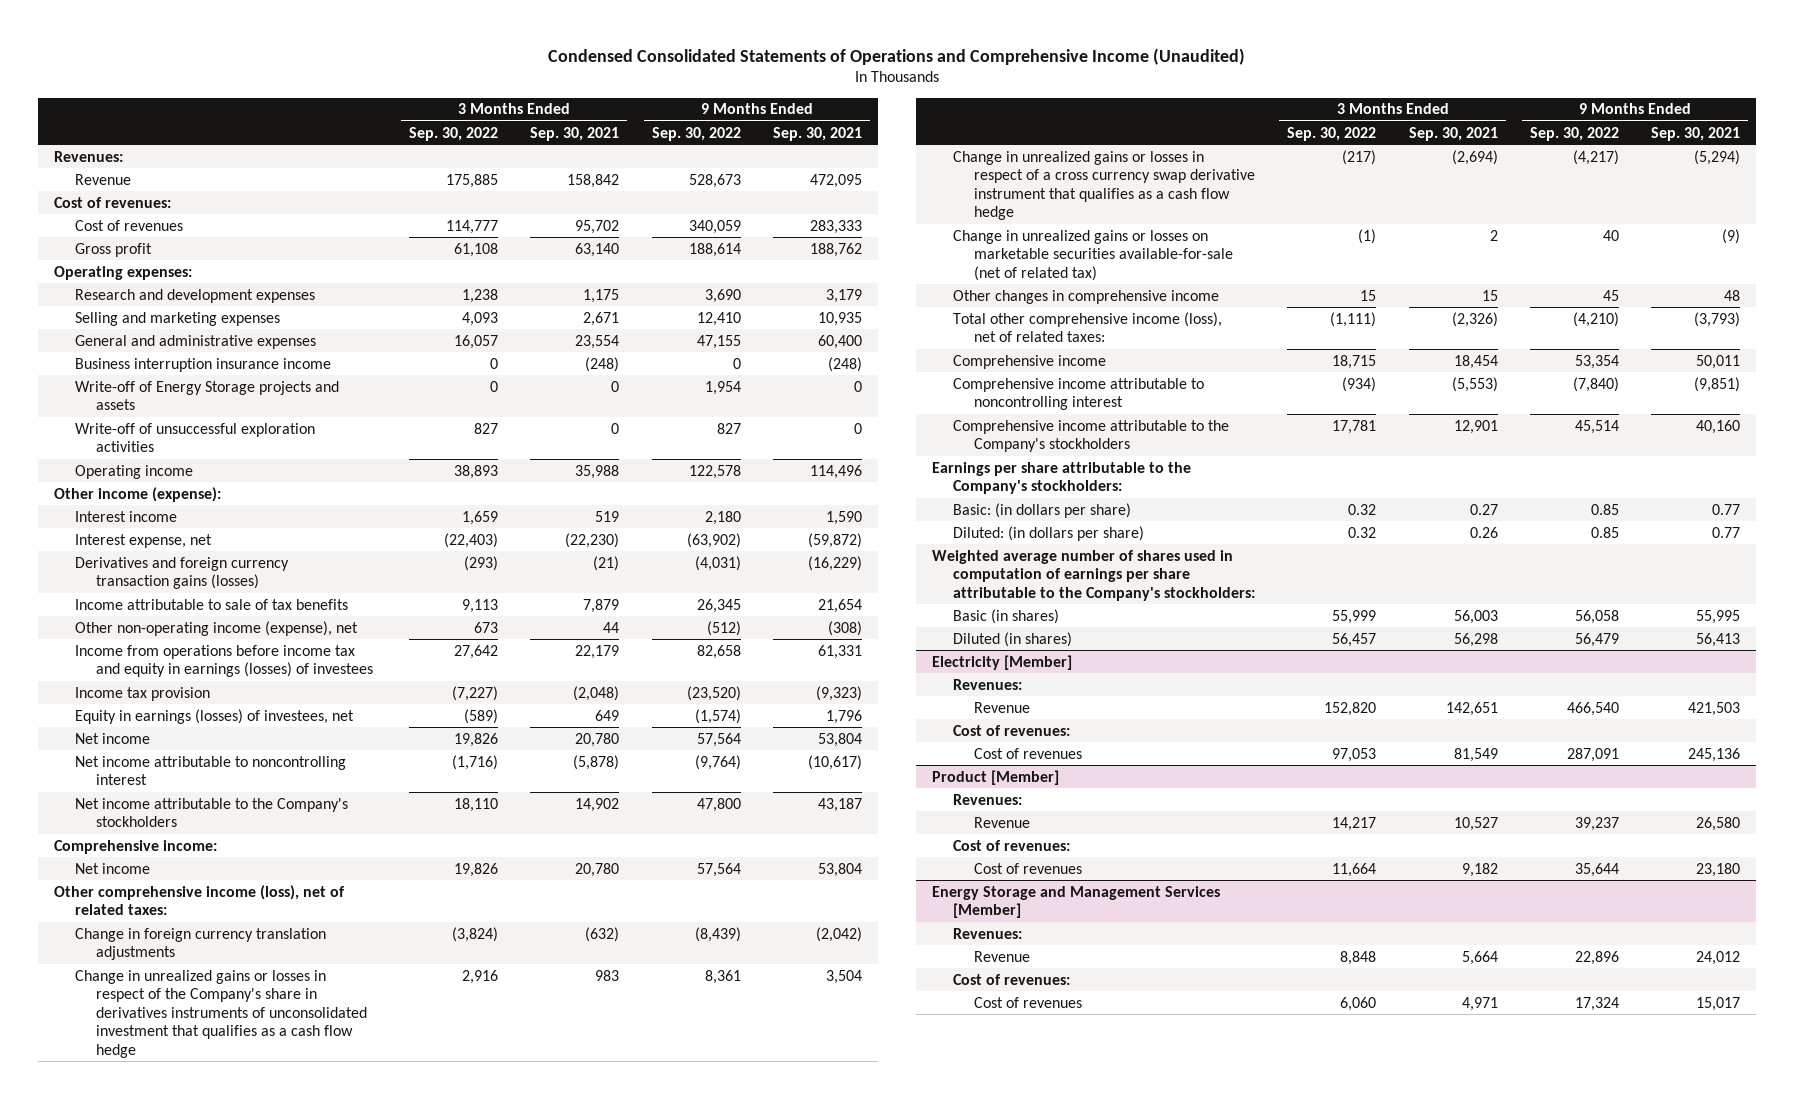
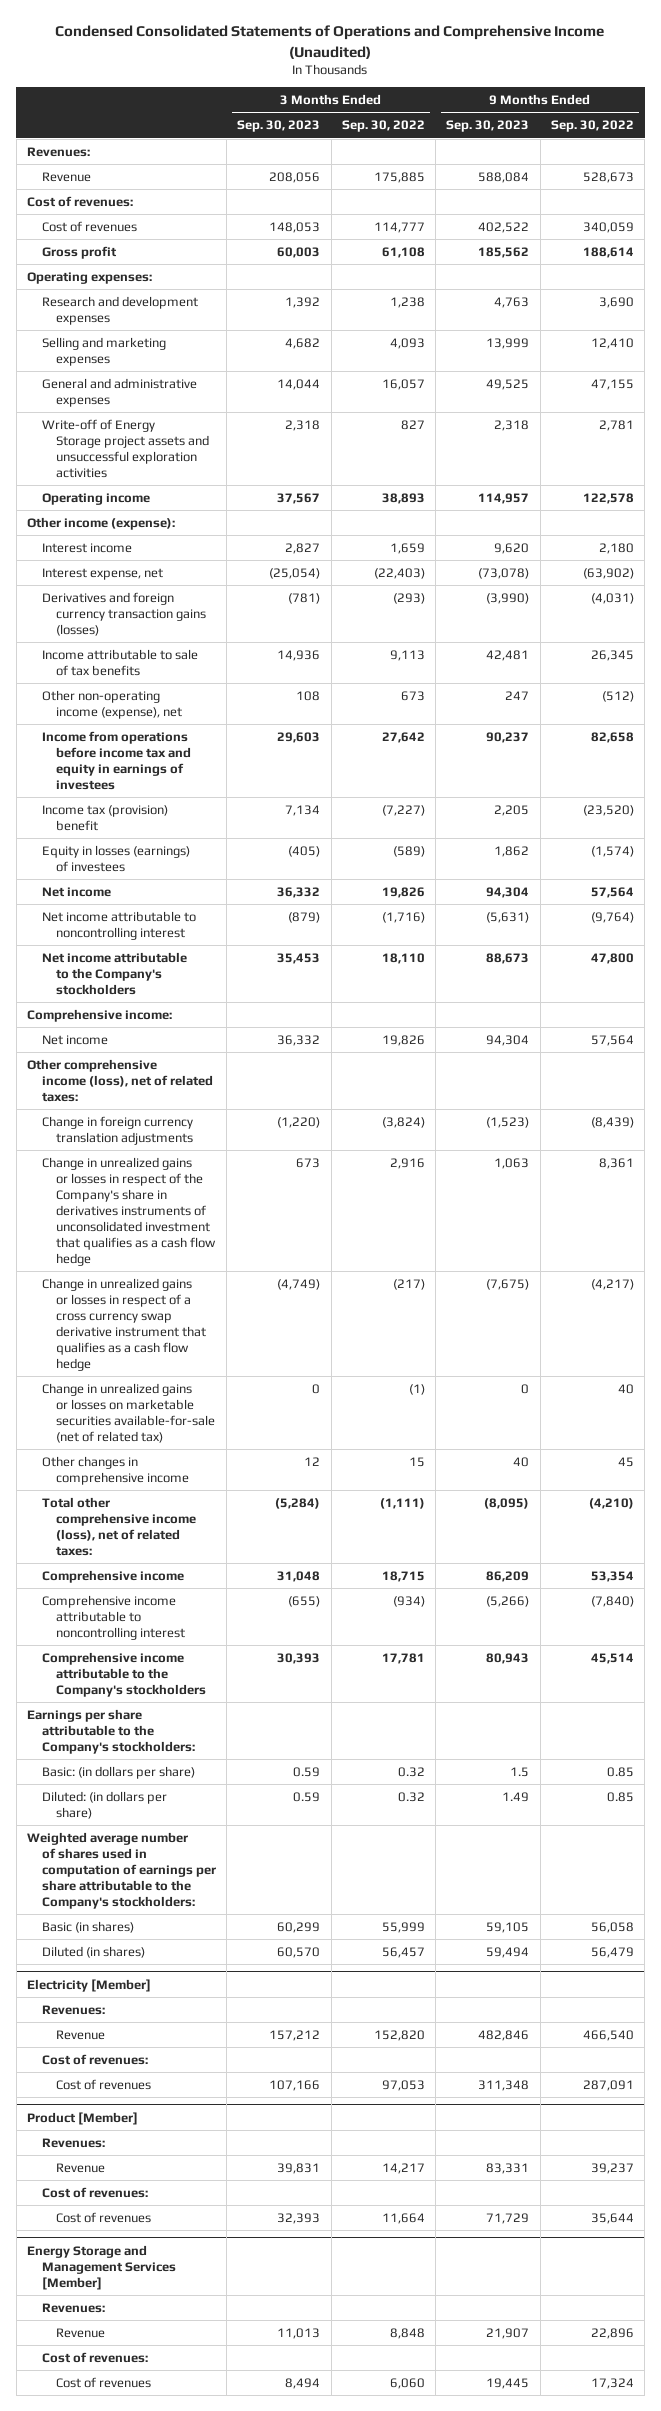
[530,126,620,141] Sep. 30, 2021 -> none
[772,126,862,141] Sep. 30, 2021 -> none
none -> [237,120,321,133] Sep. 30, 2023
none -> [446,120,530,133] Sep. 30, 2023
[74,357,331,372] Business interruption insurance income -> none
[74,422,315,453] Write-off of unsuccessful exploration activities -> none
[74,380,339,411] Write-off of Energy Storage projects and assets -> [41,418,210,478] Write-off of Energy Storage project assets and unsuccessful exploration activities
[490,380,499,392] 0 -> [400,419,425,430] 827
[704,380,741,395] 1,954 -> [598,419,634,431] 2,781
[74,644,373,678] Income from operations before income tax and equity in earnings (losses) of investees -> [41,730,192,790] Income from operations before income tax and equity in earnings of investees
[74,686,210,701] Income tax provision -> [41,804,168,831] Income tax (provision) benefit
[74,708,354,724] Equity in earnings (losses) of investees, net -> [41,844,190,872] Equity in losses (earnings) of investees

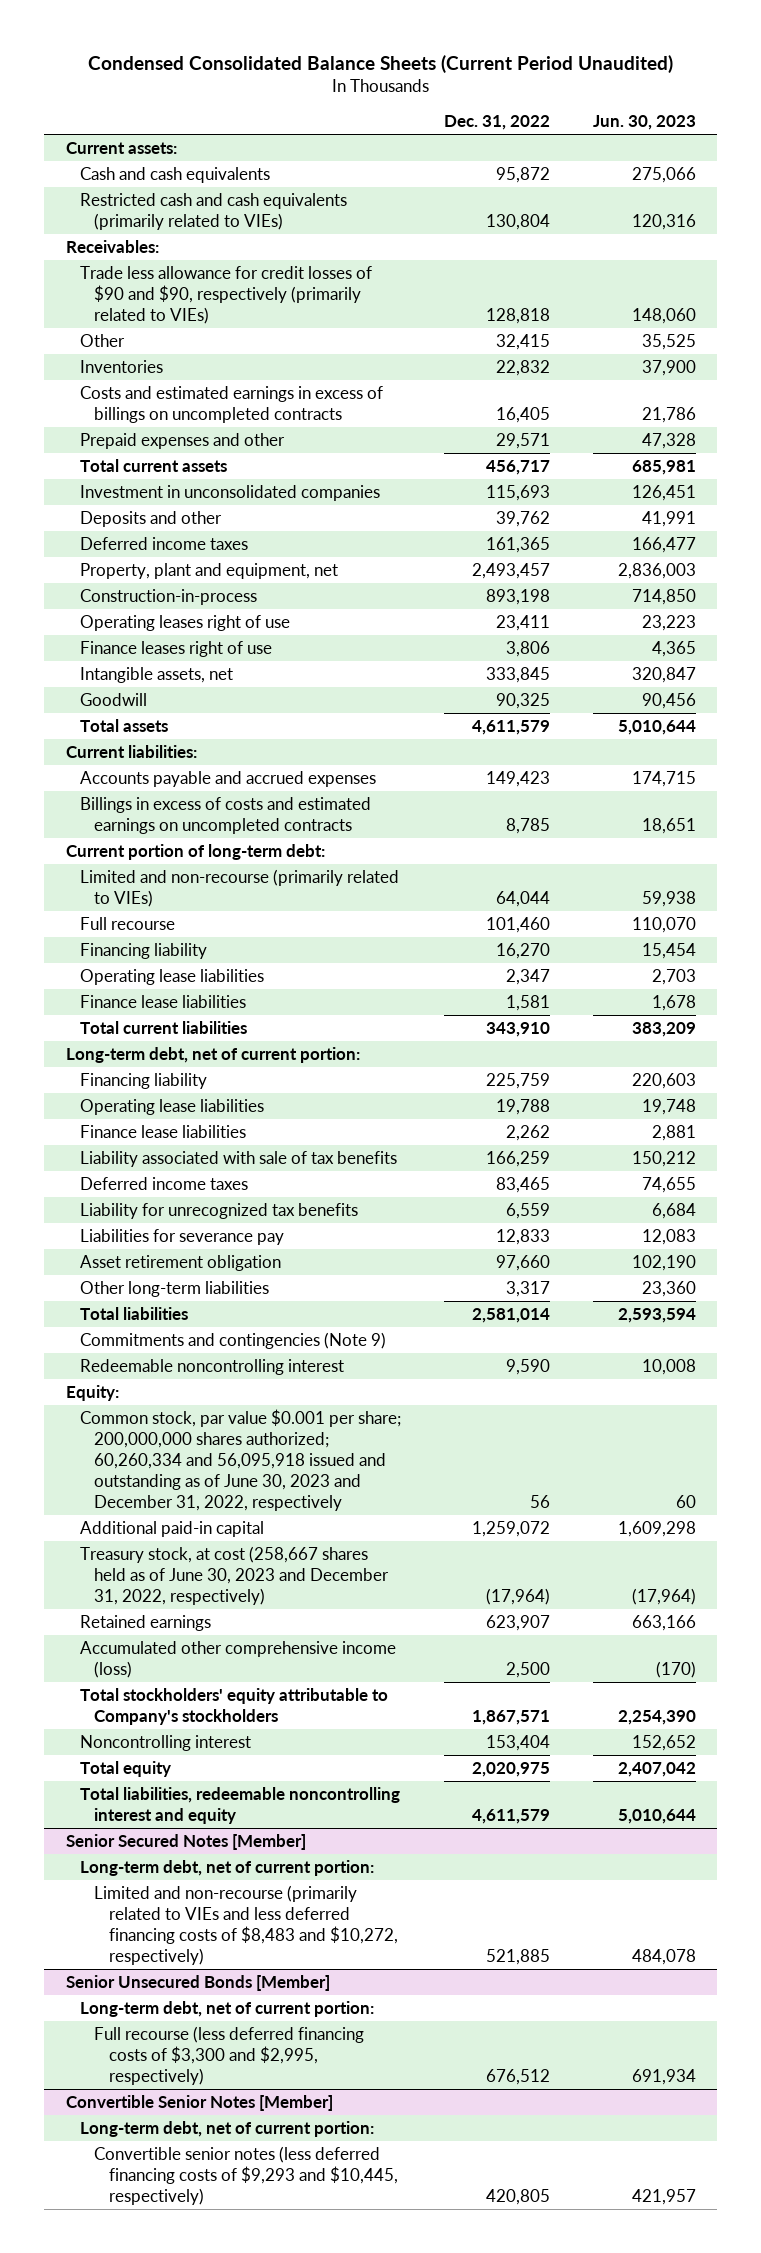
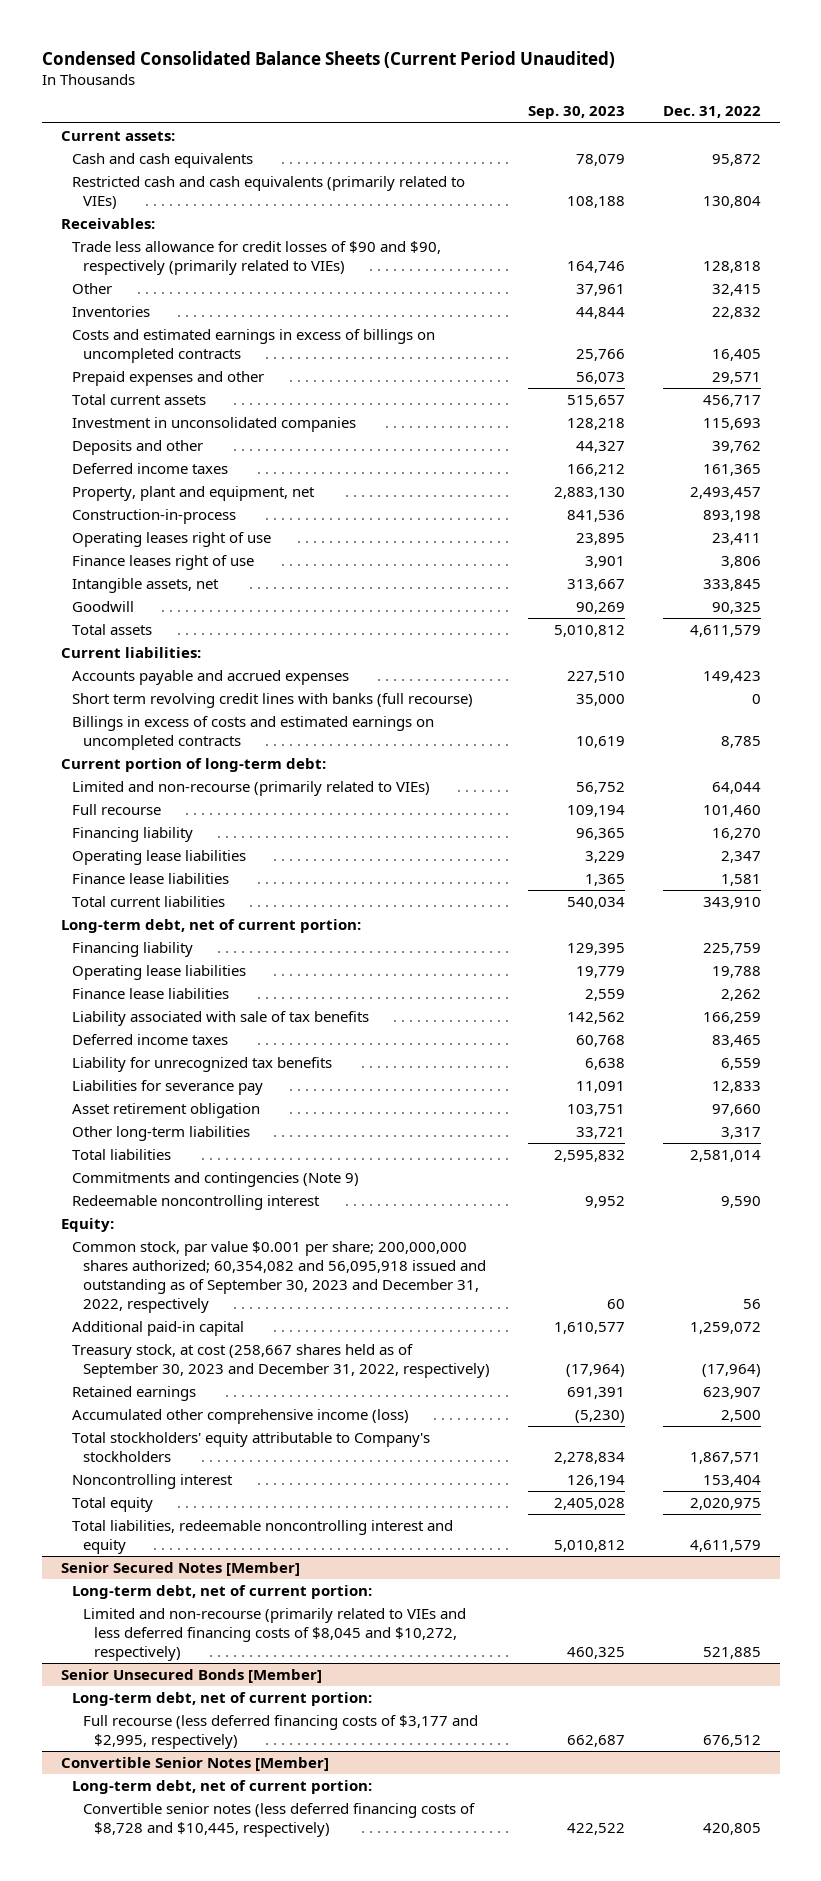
[592,114,696,130] Jun. 30, 2023 -> none
none -> [527,106,625,120] Sep. 30, 2023
none -> [71,693,473,709] Short term revolving credit lines with banks (full recourse)
[80,1409,402,1511] Common stock, par value $0.001 per share; 200,000,000 shares authorized; 60,260,334 and 56,095,918 issued and outstanding as of June 30, 2023 and December 31, 2022, respectively -> [71,1241,486,1313] Common stock, par value $0.001 per share; 200,000,000 shares authorized; 60,354,082 and 56,095,918 issued and outstanding as of September 30, 2023 and December 31, 2022, respectively
[80,1546,390,1606] Treasury stock, at cost (258,667 shares held as of June 30, 2023 and December 31, 2022, respectively) -> [71,1344,490,1379] Treasury stock, at cost (258,667 shares held as of September 30, 2023 and December 31, 2022, respectively)
[94,1885,398,1966] Limited and non-recourse (primarily related to VIEs and less deferred financing costs of $8,483 and $10,272, respectively) -> [82,1608,466,1661] Limited and non-recourse (primarily related to VIEs and less deferred financing costs of $8,045 and $10,272, respectively)
[94,2026,365,2086] Full recourse (less deferred financing costs of $3,300 and $2,995, respectively) -> [82,1715,478,1750] Full recourse (less deferred financing costs of $3,177 and $2,995, respectively)
[94,2146,398,2206] Convertible senior notes (less deferred financing costs of $9,293 and $10,445, respectively) -> [82,1803,475,1838] Convertible senior notes (less deferred financing costs of $8,728 and $10,445, respectively)

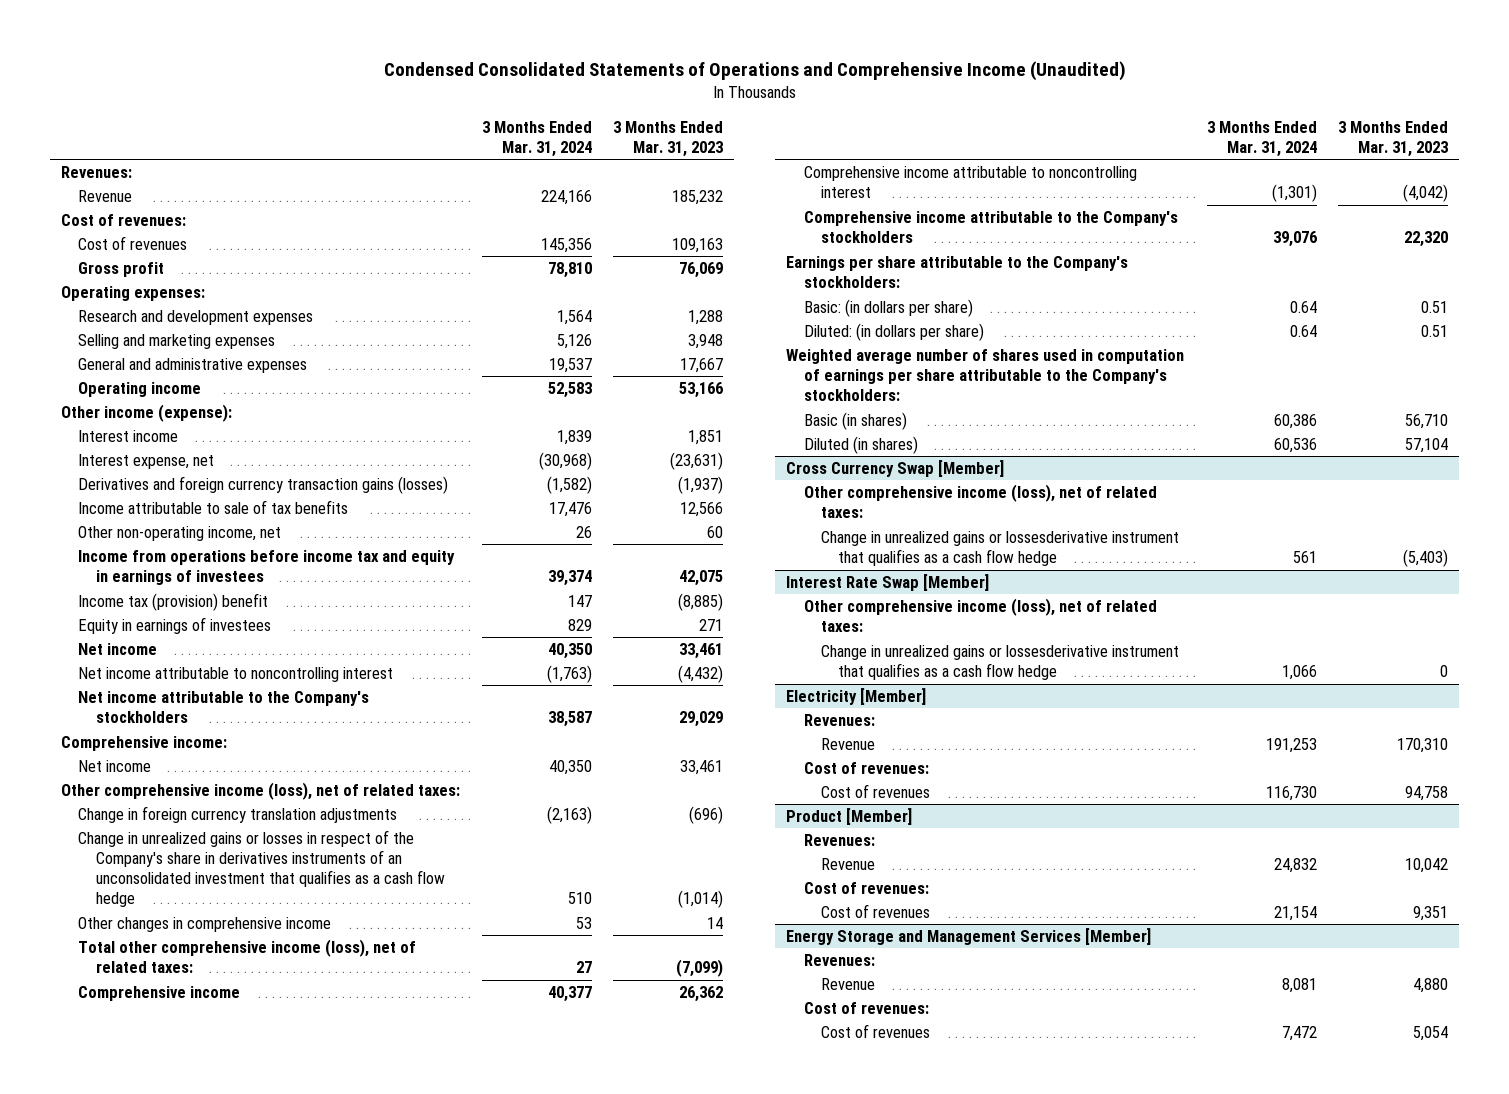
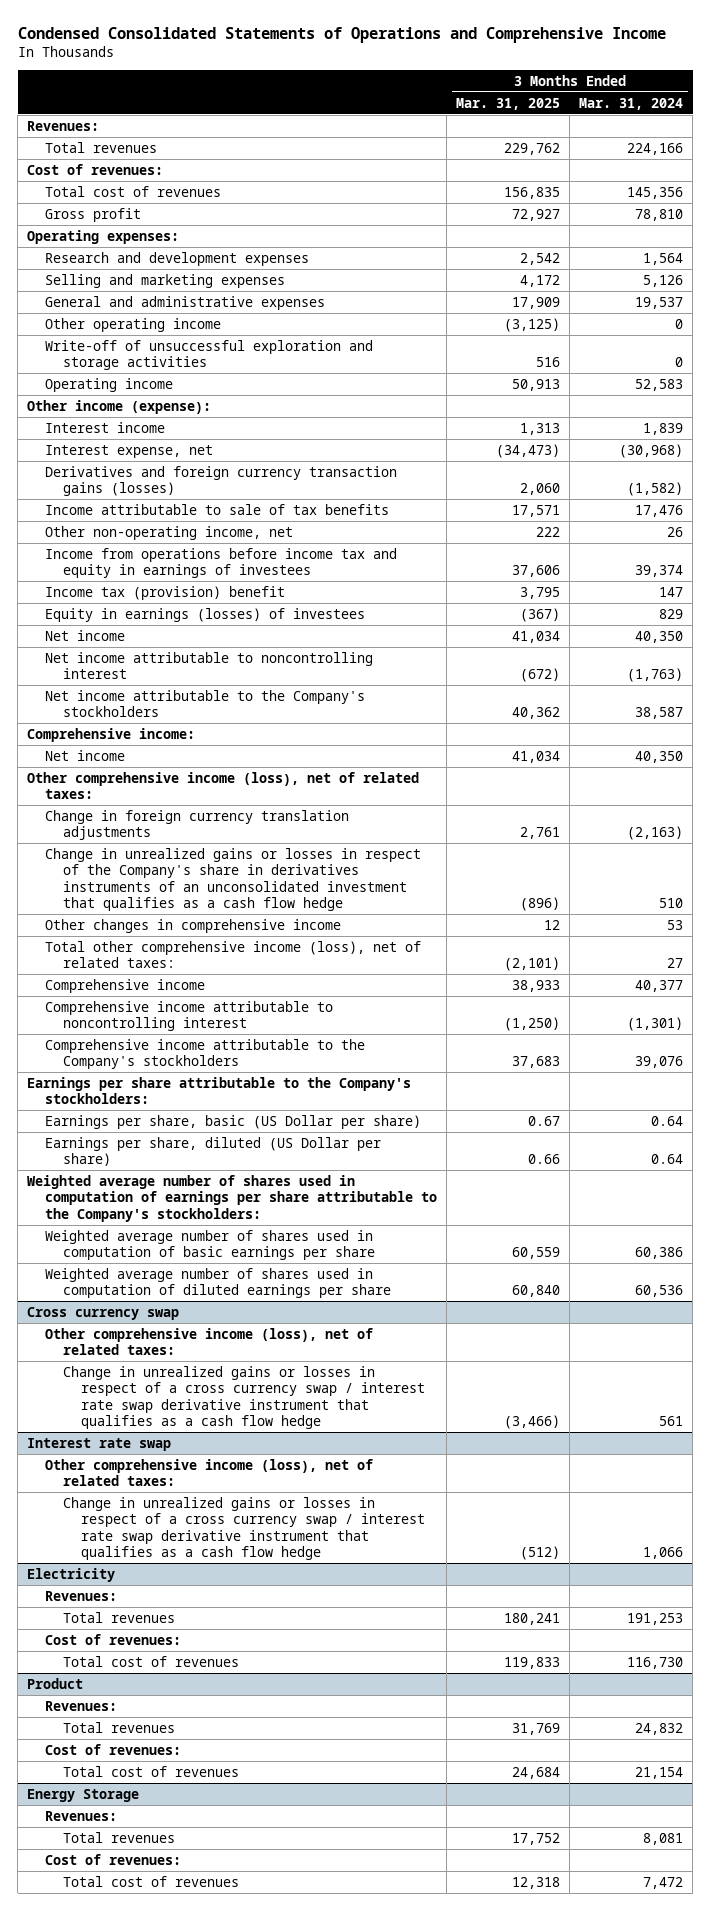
[383,60,1126,81] Condensed Consolidated Statements of Operations and Comprehensive Income (Unaudited) -> [17,26,666,43] Condensed Consolidated Statements of Operations and Comprehensive Income
[613,121,724,158] 3 Months Ended Mar. 31, 2023 -> none
none -> [456,97,561,110] Mar. 31, 2025
[78,190,133,203] Revenue -> [45,141,158,153] Total revenues
[78,236,188,251] Cost of revenues -> [45,185,222,197] Total cost of revenues
none -> [45,317,222,332] Other operating income
none -> [45,339,374,371] Write-off of unsuccessful exploration and storage activities
[78,617,272,635] Equity in earnings of investees -> [45,607,366,622] Equity in earnings (losses) of investees
[803,299,973,318] Basic: (in dollars per share) -> [45,1114,422,1129] Earnings per share, basic (US Dollar per share)
[803,323,984,342] Diluted: (in dollars per share) -> [45,1136,382,1167] Earnings per share, diluted (US Dollar per share)
[803,412,907,431] Basic (in shares) -> [45,1229,376,1261] Weighted average number of shares used in computation of basic earnings per share
[803,436,918,455] Diluted (in shares) -> [45,1267,392,1299] Weighted average number of shares used in computation of diluted earnings per share
[786,460,1005,478] Cross Currency Swap [Member] -> [27,1306,180,1320] Cross currency swap
[820,531,1179,567] Change in unrealized gains or lossesderivative instrument that qualifies as a cash flow hedge -> [63,1365,426,1430] Change in unrealized gains or losses in respect of a cross currency swap / interest rate swap derivative instrument that qualifies as a cash flow hedge
[786,574,990,592] Interest Rate Swap [Member] -> [27,1437,172,1451] Interest rate swap
[820,645,1179,681] Change in unrealized gains or lossesderivative instrument that qualifies as a cash flow hedge -> [63,1496,426,1561] Change in unrealized gains or losses in respect of a cross currency swap / interest rate swap derivative instrument that qualifies as a cash flow hedge
[786,688,927,706] Electricity [Member] -> [27,1567,116,1582] Electricity
[820,738,875,751] Revenue -> [63,1611,176,1623] Total revenues
[820,784,930,799] Cost of revenues -> [63,1655,240,1667] Total cost of revenues
[786,808,913,826] Product [Member] -> [27,1677,84,1689] Product
[820,858,875,871] Revenue -> [63,1721,176,1733] Total revenues
[786,928,1152,946] Energy Storage and Management Services [Member] -> none
[820,904,930,919] Cost of revenues -> [63,1765,240,1777] Total cost of revenues
none -> [27,1788,140,1802] Energy Storage
[820,978,875,991] Revenue -> [63,1831,176,1843] Total revenues
[820,1024,930,1039] Cost of revenues -> [63,1875,240,1887] Total cost of revenues

